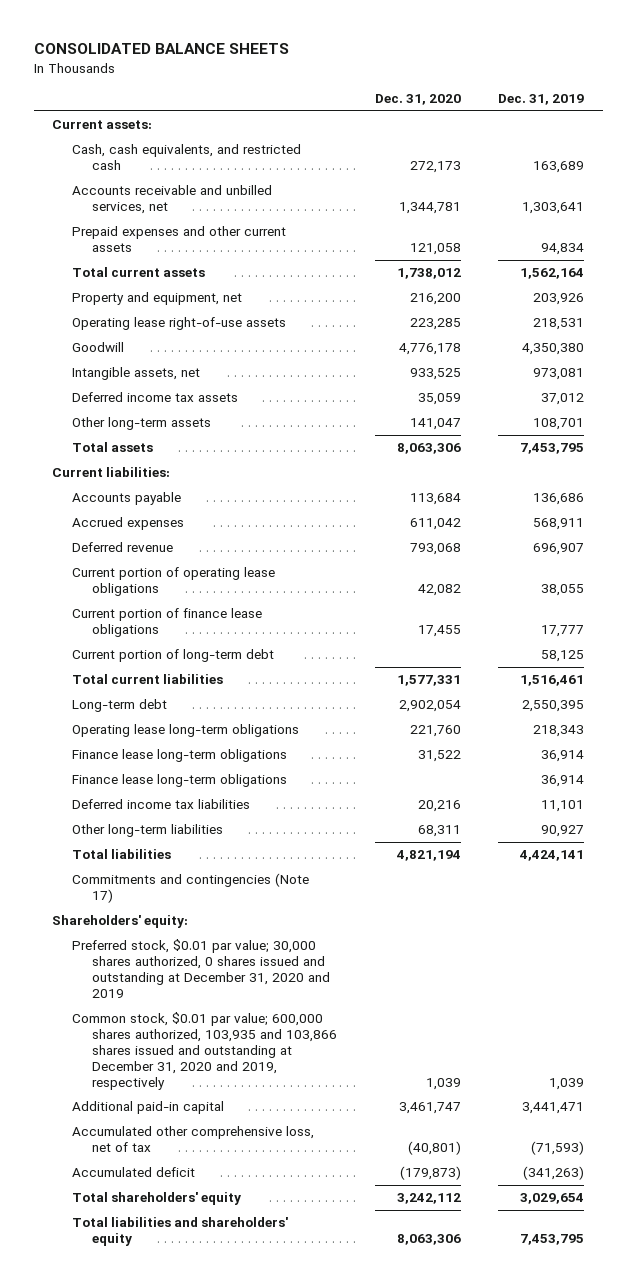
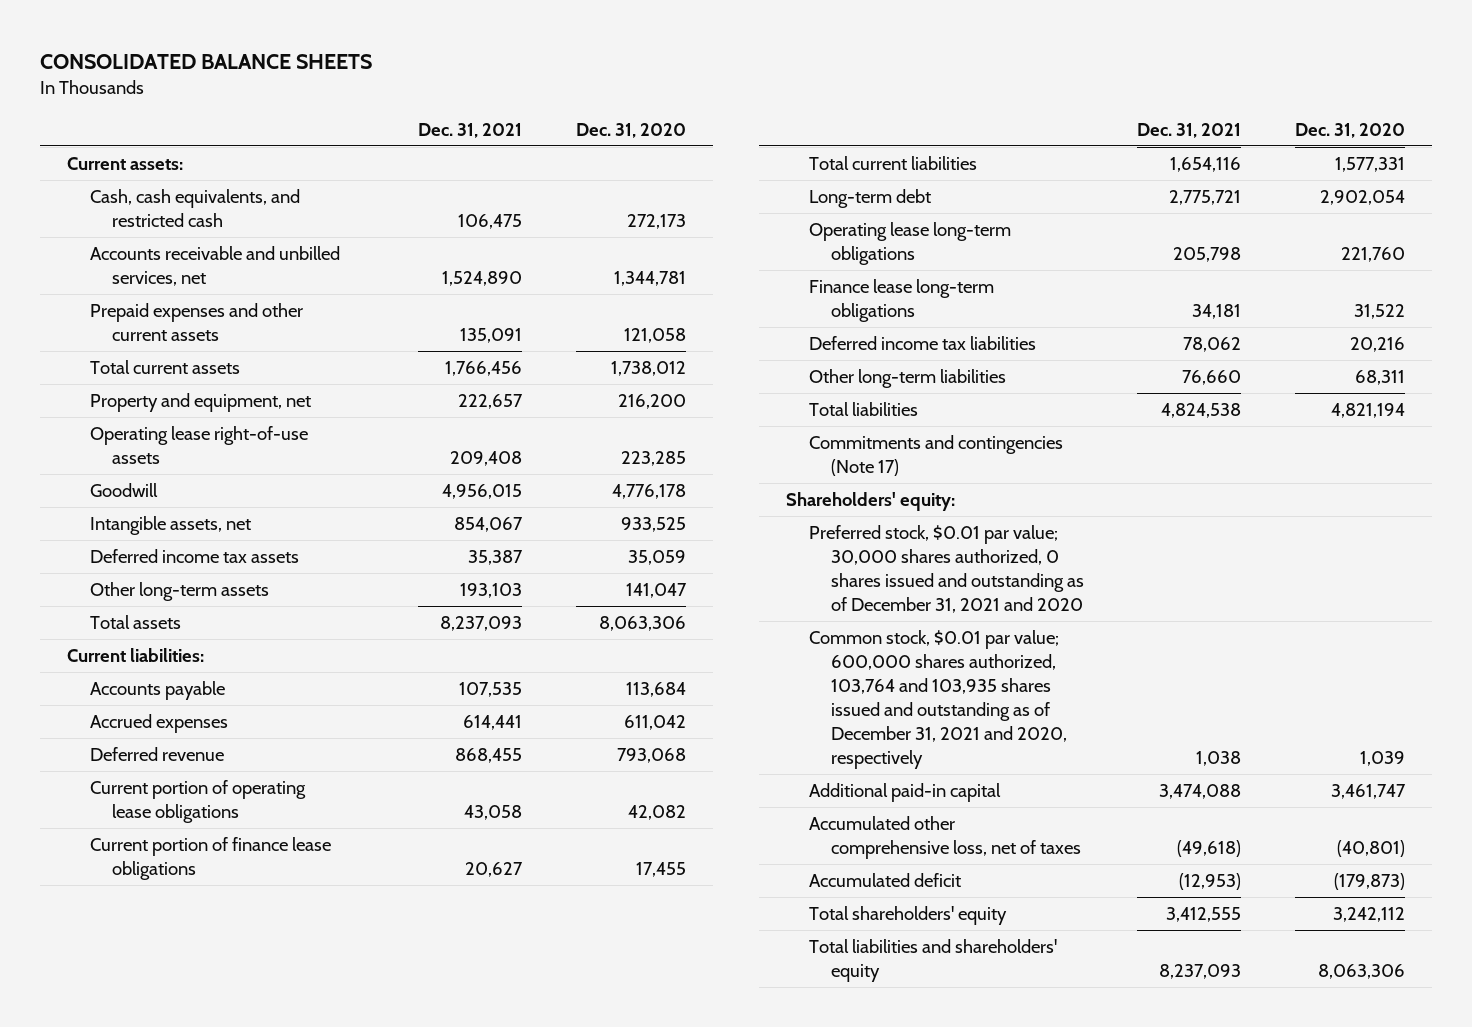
[498,94,585,106] Dec. 31, 2019 -> none
none -> [418,122,523,138] Dec. 31, 2021
[72,649,275,663] Current portion of long-term debt -> none
[72,774,288,788] Finance lease long-term obligations -> none
[72,939,331,998] Preferred stock, $0.01 par value; 30,000 shares authorized, 0 shares issued and outstanding at December 31, 2020 and 2019 -> [808,524,1084,614] Preferred stock, $0.01 par value; 30,000 shares authorized, 0 shares issued and outstanding as of December 31, 2021 and 2020
[72,1012,338,1090] Common stock, $0.01 par value; 600,000 shares authorized, 103,935 and 103,866 shares issued and outstanding at December 31, 2020 and 2019, respectively -> [808,629,1067,770] Common stock, $0.01 par value; 600,000 shares authorized, 103,764 and 103,935 shares issued and outstanding as of December 31, 2021 and 2020, respectively
[72,1126,315,1153] Accumulated other comprehensive loss, net of tax -> [808,815,1081,859] Accumulated other comprehensive loss, net of taxes

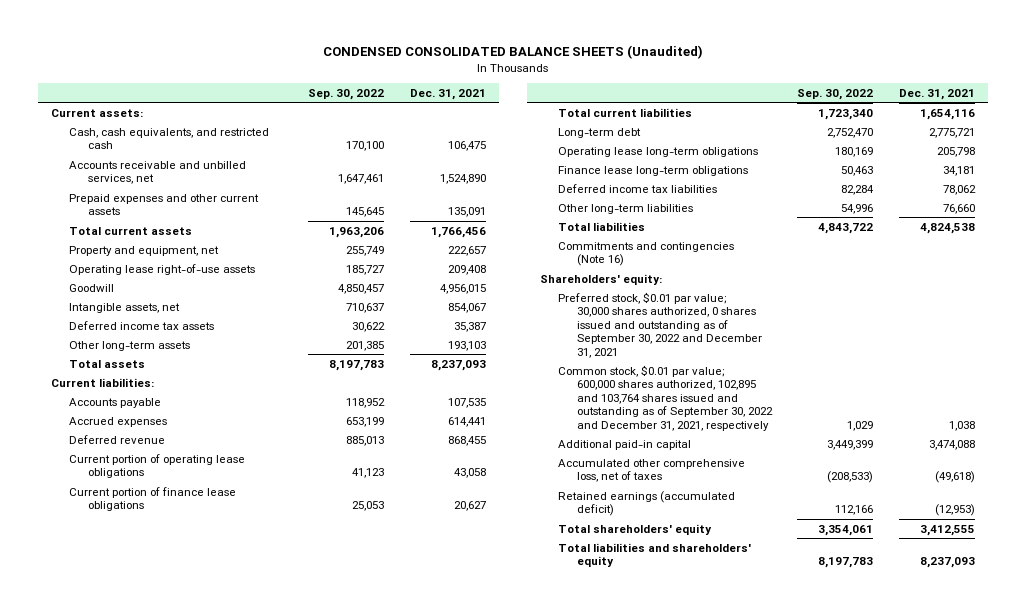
[40,54,373,70] CONSOLIDATED BALANCE SHEETS -> [323,45,704,60] CONDENSED CONSOLIDATED BALANCE SHEETS (Unaudited)
[576,122,687,138] Dec. 31, 2020 -> none
none -> [308,88,385,100] Sep. 30, 2022
[808,434,1063,476] Commitments and contingencies (Note 17) -> [558,241,735,267] Commitments and contingencies (Note 16)
[808,524,1084,614] Preferred stock, $0.01 par value; 30,000 shares authorized, 0 shares issued and outstanding as of December 31, 2021 and 2020 -> [558,291,762,358] Preferred stock, $0.01 par value; 30,000 shares authorized, 0 shares issued and outstanding as of September 30, 2022 and December 31, 2021
[808,629,1067,770] Common stock, $0.01 par value; 600,000 shares authorized, 103,764 and 103,935 shares issued and outstanding as of December 31, 2021 and 2020, respectively -> [558,364,773,431] Common stock, $0.01 par value; 600,000 shares authorized, 102,895 and 103,764 shares issued and outstanding as of September 30, 2022 and December 31, 2021, respectively
[808,872,961,887] Accumulated deficit -> [558,490,736,517] Retained earnings (accumulated deficit)

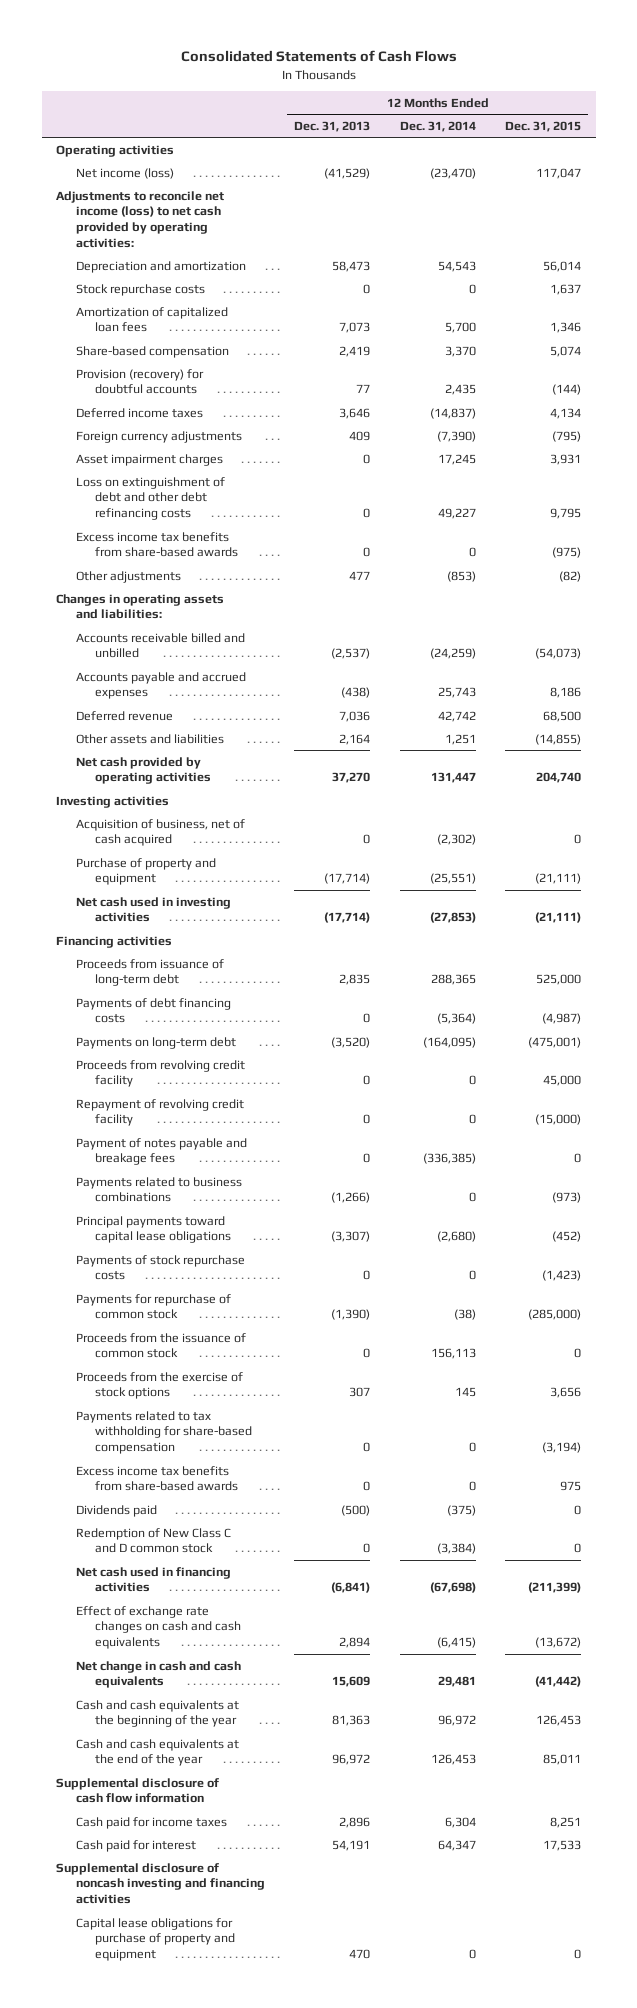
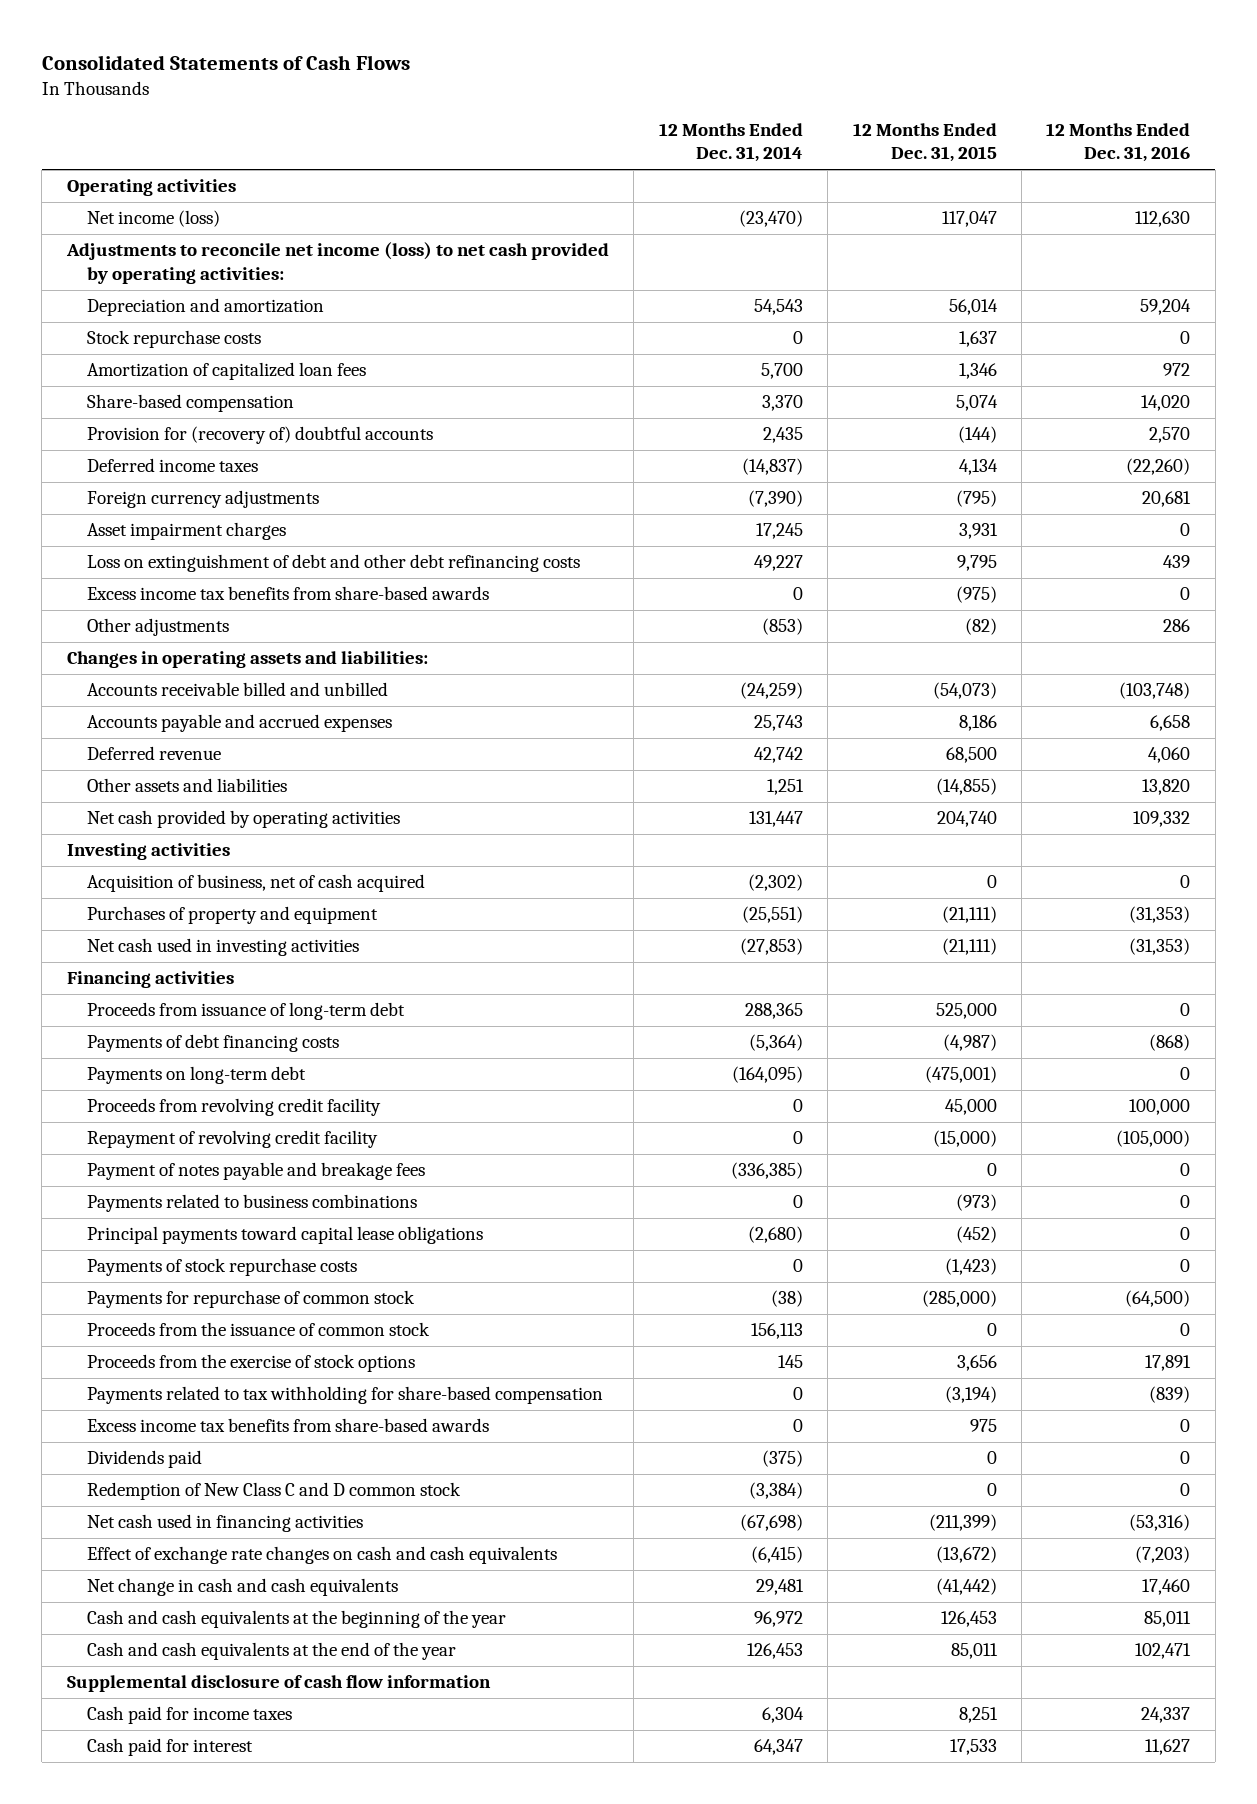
[294,120,371,132] Dec. 31, 2013 -> none
none -> [1046,122,1191,163] 12 Months Ended Dec. 31, 2016
[75,368,204,395] Provision (recovery) for doubtful accounts -> [87,426,434,445] Provision for (recovery of) doubtful accounts
[75,857,216,886] Purchase of property and equipment -> [87,906,379,925] Purchases of property and equipment
[56,1862,265,1905] Supplemental disclosure of noncash investing and financing activities -> none
[75,1917,236,1962] Capital lease obligations for purchase of property and equipment -> none

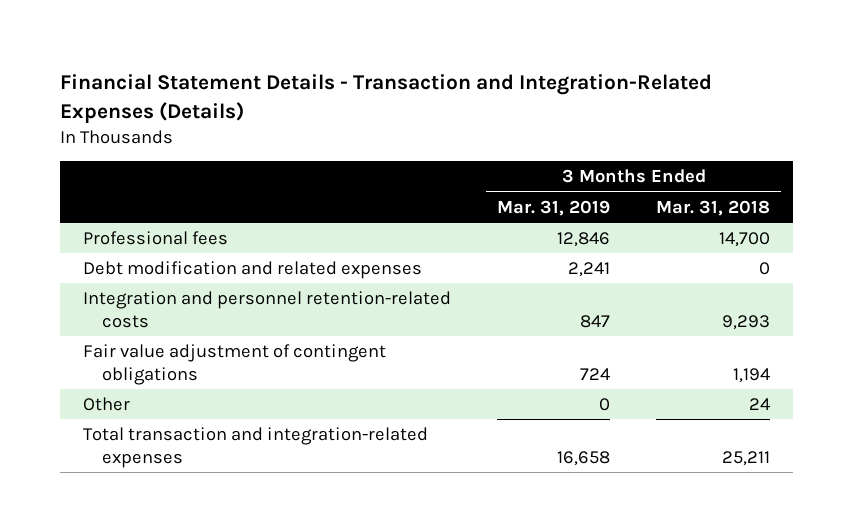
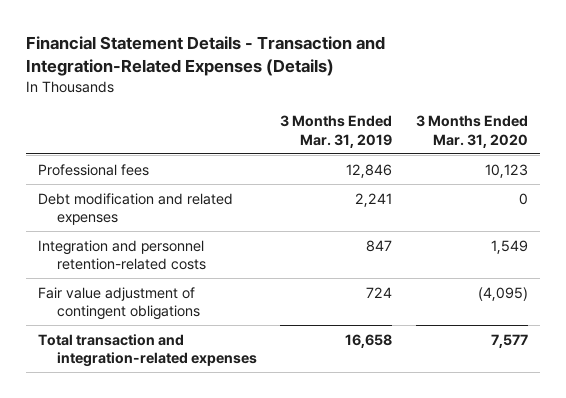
[655,199,770,216] Mar. 31, 2018 -> none
none -> [416,115,529,148] 3 Months Ended Mar. 31, 2020
[83,397,131,412] Other -> none

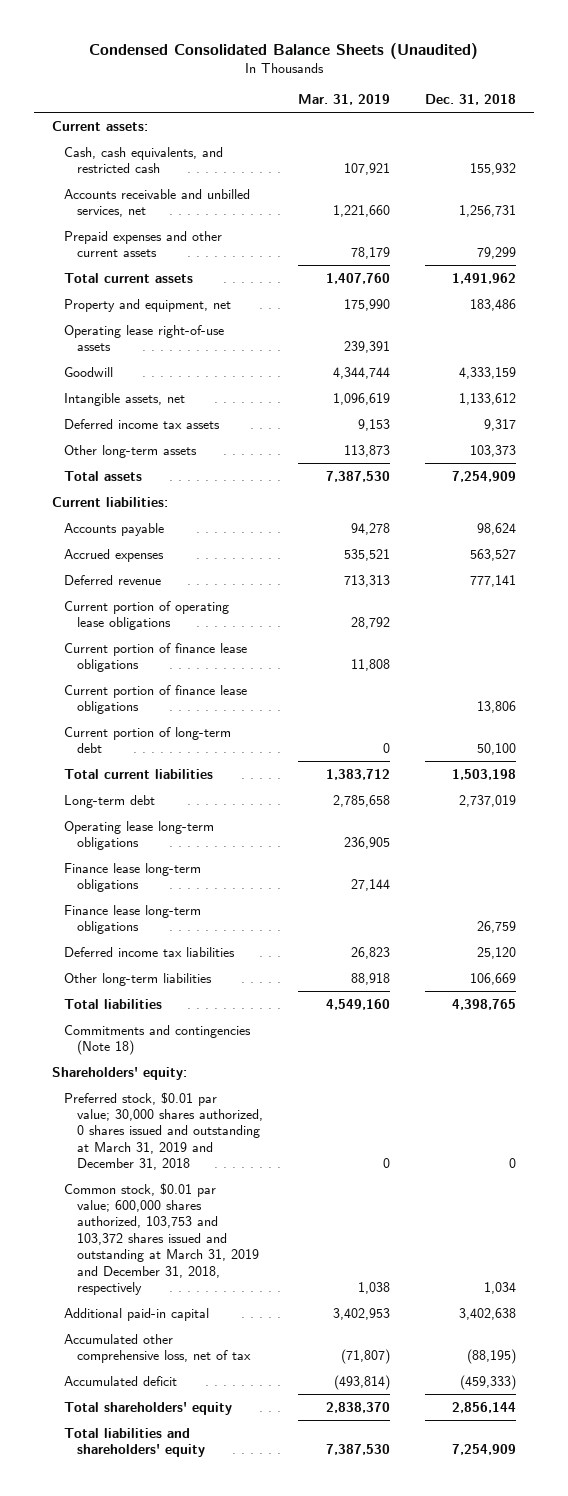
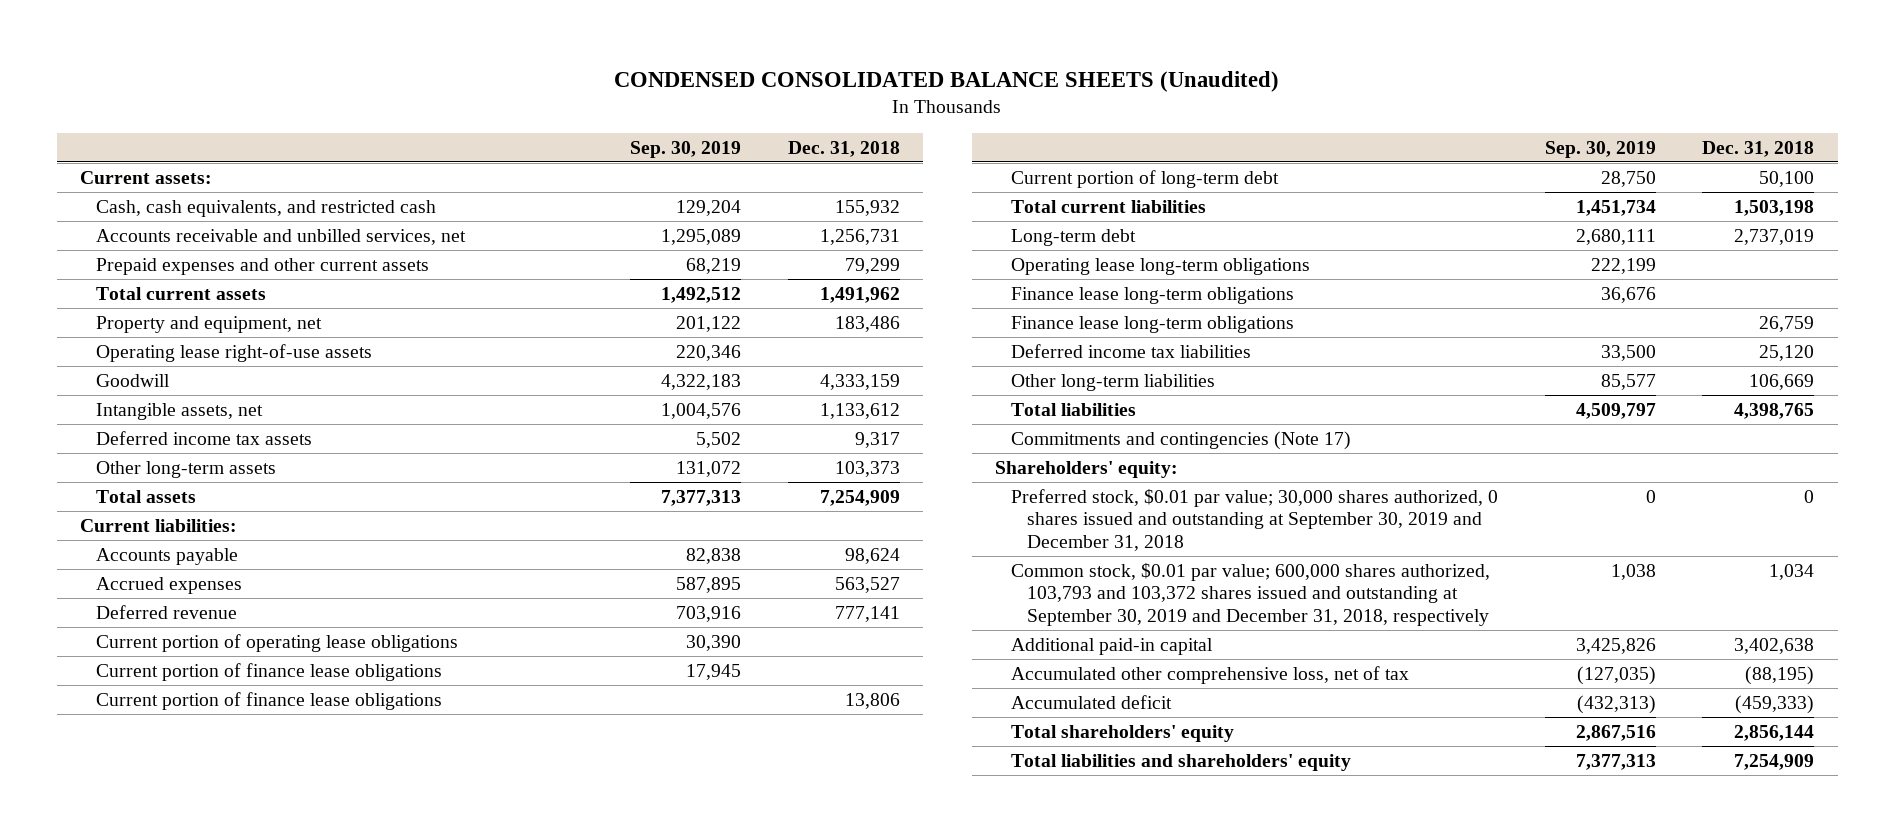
[88,42,478,59] Condensed Consolidated Balance Sheets (Unaudited) -> [614,71,1280,93] CONDENSED CONSOLIDATED BALANCE SHEETS (Unaudited)
[298,94,391,106] Mar. 31, 2019 -> none
none -> [629,140,741,158] Sep. 30, 2019
[64,1024,252,1056] Commitments and contingencies (Note 18) -> [1010,430,1351,450] Commitments and contingencies (Note 17)
[64,1091,264,1171] Preferred stock, $0.01 par value; 30,000 shares authorized, 0 shares issued and outstanding at March 31, 2019 and December 31, 2018 -> [1010,488,1498,551] Preferred stock, $0.01 par value; 30,000 shares authorized, 0 shares issued and outstanding at September 30, 2019 and December 31, 2018
[64,1182,260,1296] Common stock, $0.01 par value; 600,000 shares authorized, 103,753 and 103,372 shares issued and outstanding at March 31, 2019 and December 31, 2018, respectively -> [1010,562,1490,626] Common stock, $0.01 par value; 600,000 shares authorized, 103,793 and 103,372 shares issued and outstanding at September 30, 2019 and December 31, 2018, respectively

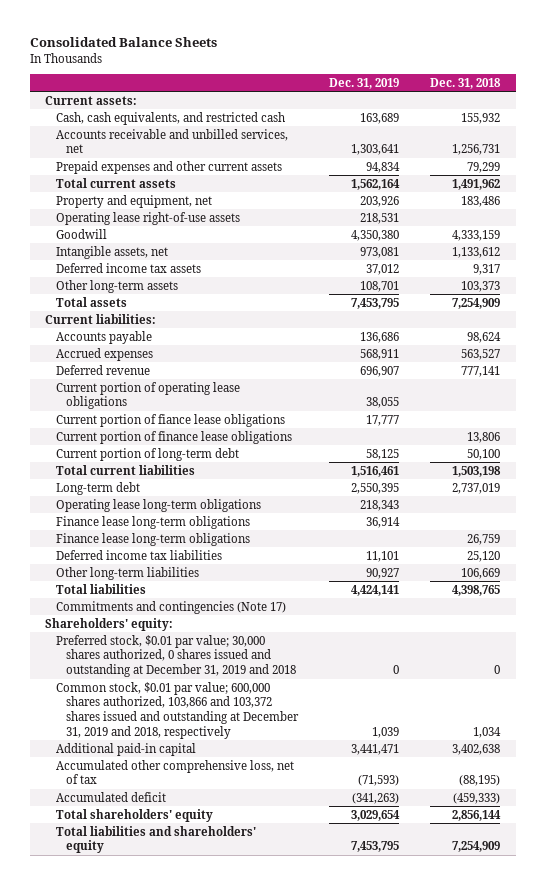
[614,71,1280,93] CONDENSED CONSOLIDATED BALANCE SHEETS (Unaudited) -> [29,37,217,48] Consolidated Balance Sheets
[629,140,741,158] Sep. 30, 2019 -> none
none -> [329,77,400,89] Dec. 31, 2019
[96,662,443,681] Current portion of finance lease obligations -> [55,413,285,427] Current portion of fiance lease obligations
[1010,488,1498,551] Preferred stock, $0.01 par value; 30,000 shares authorized, 0 shares issued and outstanding at September 30, 2019 and December 31, 2018 -> [55,634,297,678] Preferred stock, $0.01 par value; 30,000 shares authorized, 0 shares issued and outstanding at December 31, 2019 and 2018
[1010,562,1490,626] Common stock, $0.01 par value; 600,000 shares authorized, 103,793 and 103,372 shares issued and outstanding at September 30, 2019 and December 31, 2018, respectively -> [55,681,300,739] Common stock, $0.01 par value; 600,000 shares authorized, 103,866 and 103,372 shares issued and outstanding at December 31, 2019 and 2018, respectively

